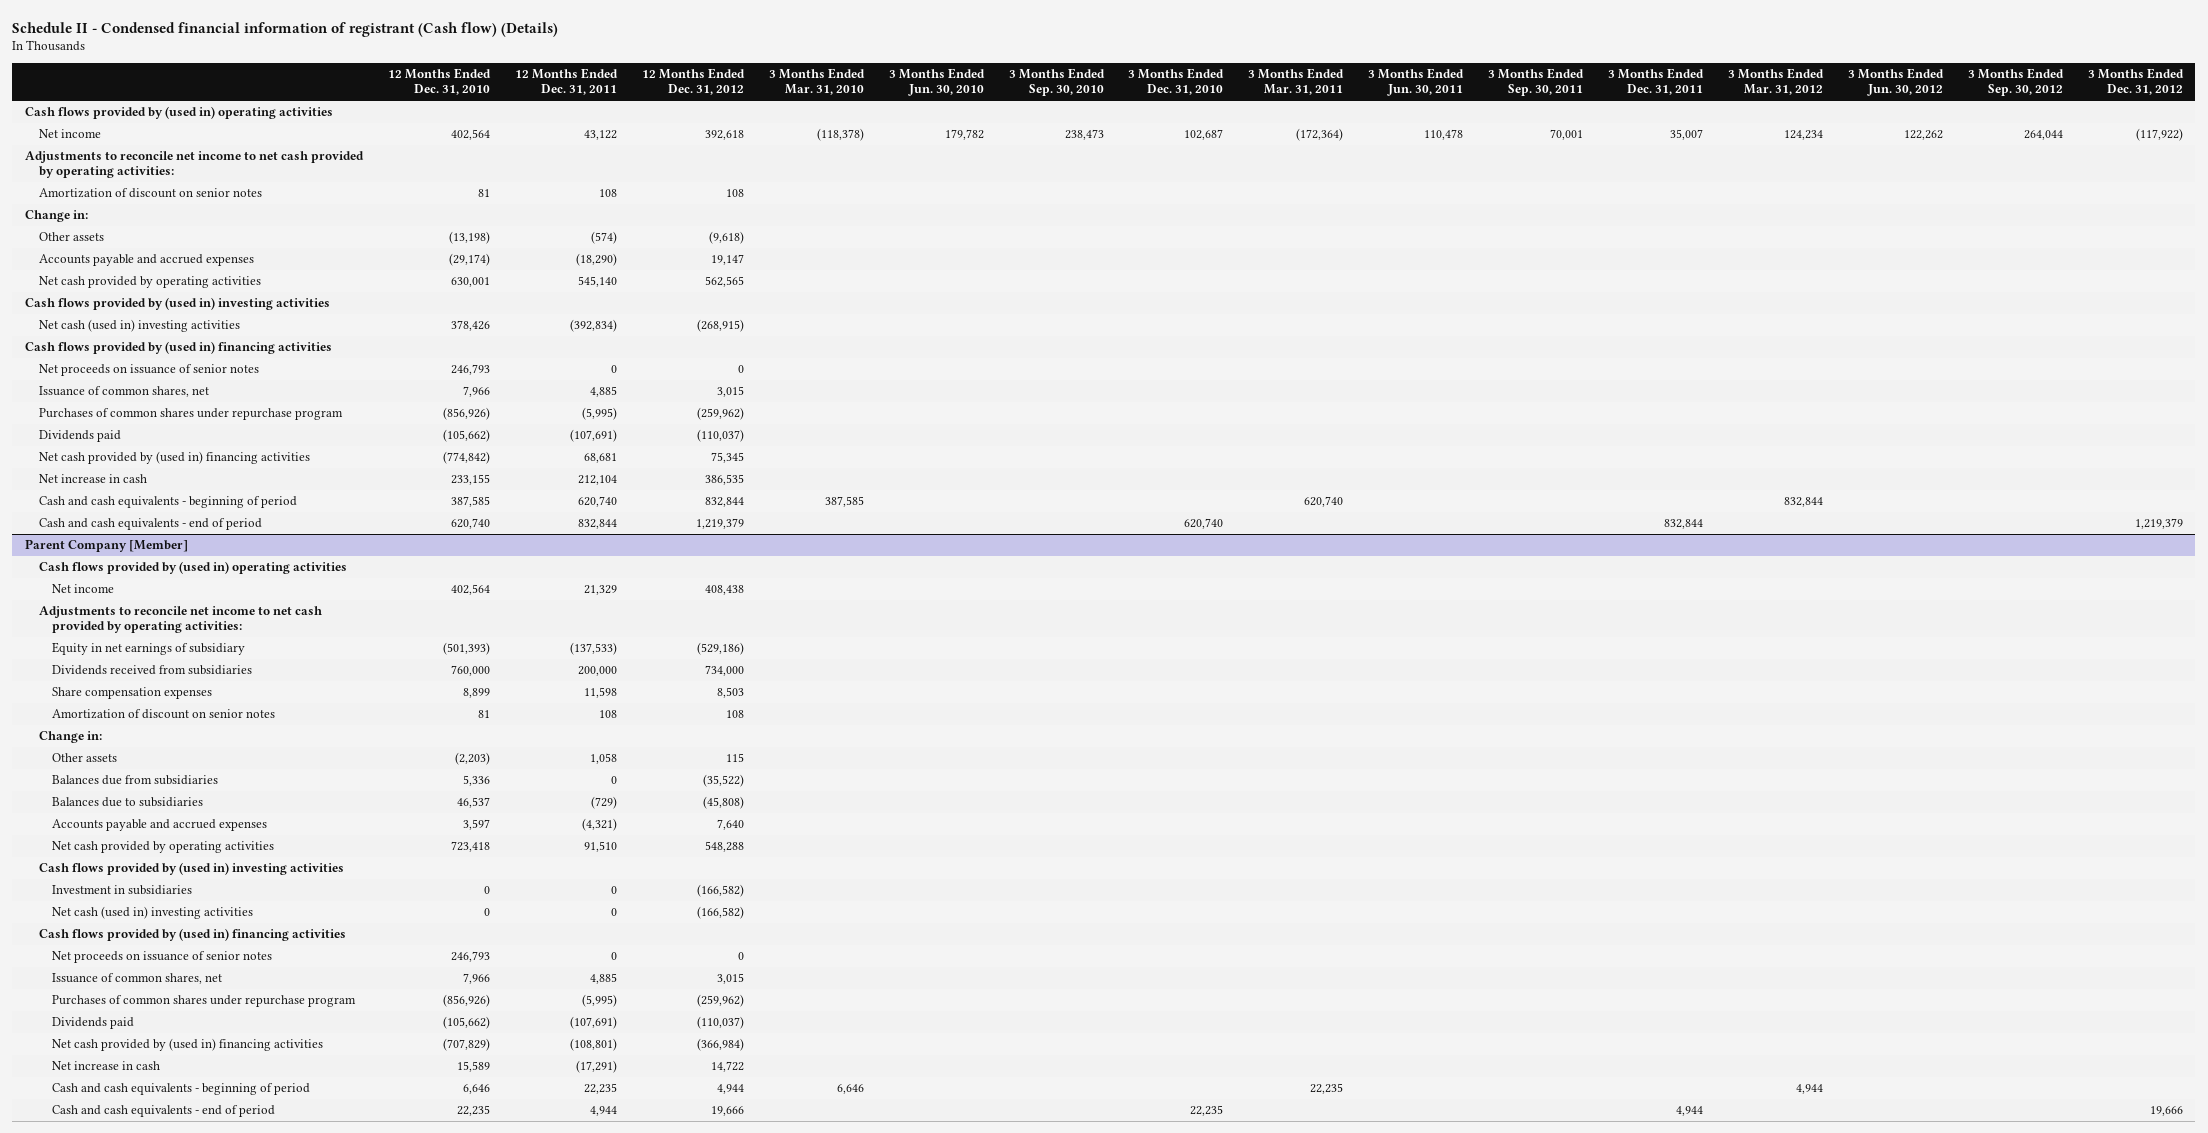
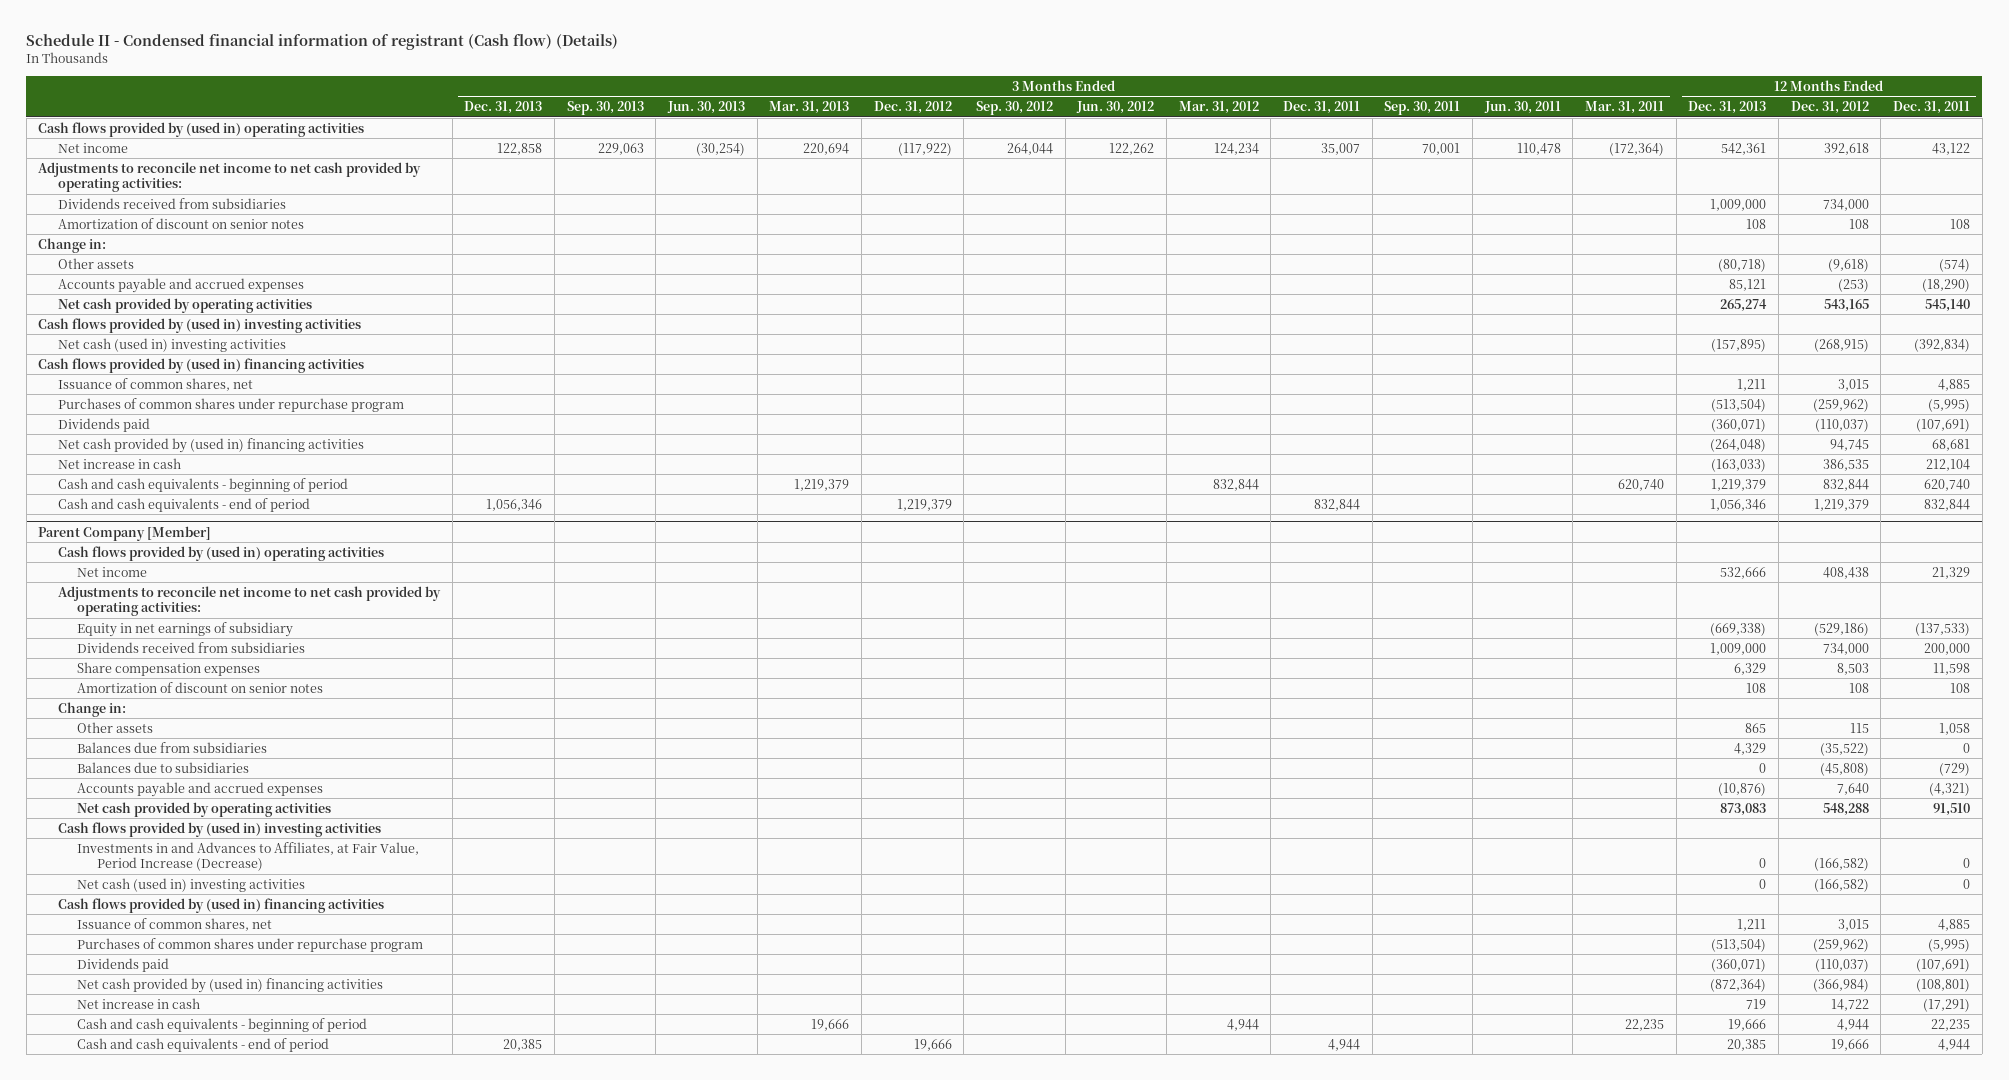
[387,68,491,96] 12 Months Ended Dec. 31, 2010 -> none
[768,68,865,96] 3 Months Ended Mar. 31, 2010 -> none
[888,68,985,97] 3 Months Ended Jun. 30, 2010 -> none
[1008,68,1105,97] 3 Months Ended Sep. 30, 2010 -> none
[1128,68,1225,96] 3 Months Ended Dec. 31, 2010 -> none
none -> [464,101,543,115] Dec. 31, 2013
none -> [566,101,644,116] Sep. 30, 2013
none -> [666,101,745,115] Jun. 30, 2013
none -> [769,101,850,115] Mar. 31, 2013
none -> [1688,101,1767,115] Dec. 31, 2013
none -> [57,197,286,209] Dividends received from subsidiaries
[710,254,744,266] 19,147 -> [1837,278,1869,292] (253)
[704,276,744,288] 562,565 -> [1823,298,1869,312] 543,165
[38,364,259,377] Net proceeds on issuance of senior notes -> none
[710,452,744,464] 75,345 -> [1829,438,1869,451] 94,745
[52,885,193,896] Investment in subsidiaries -> [77,841,420,872] Investments in and Advances to Affiliates, at Fair Value, Period Increase (Decrease)
[52,951,273,964] Net proceeds on issuance of senior notes -> none

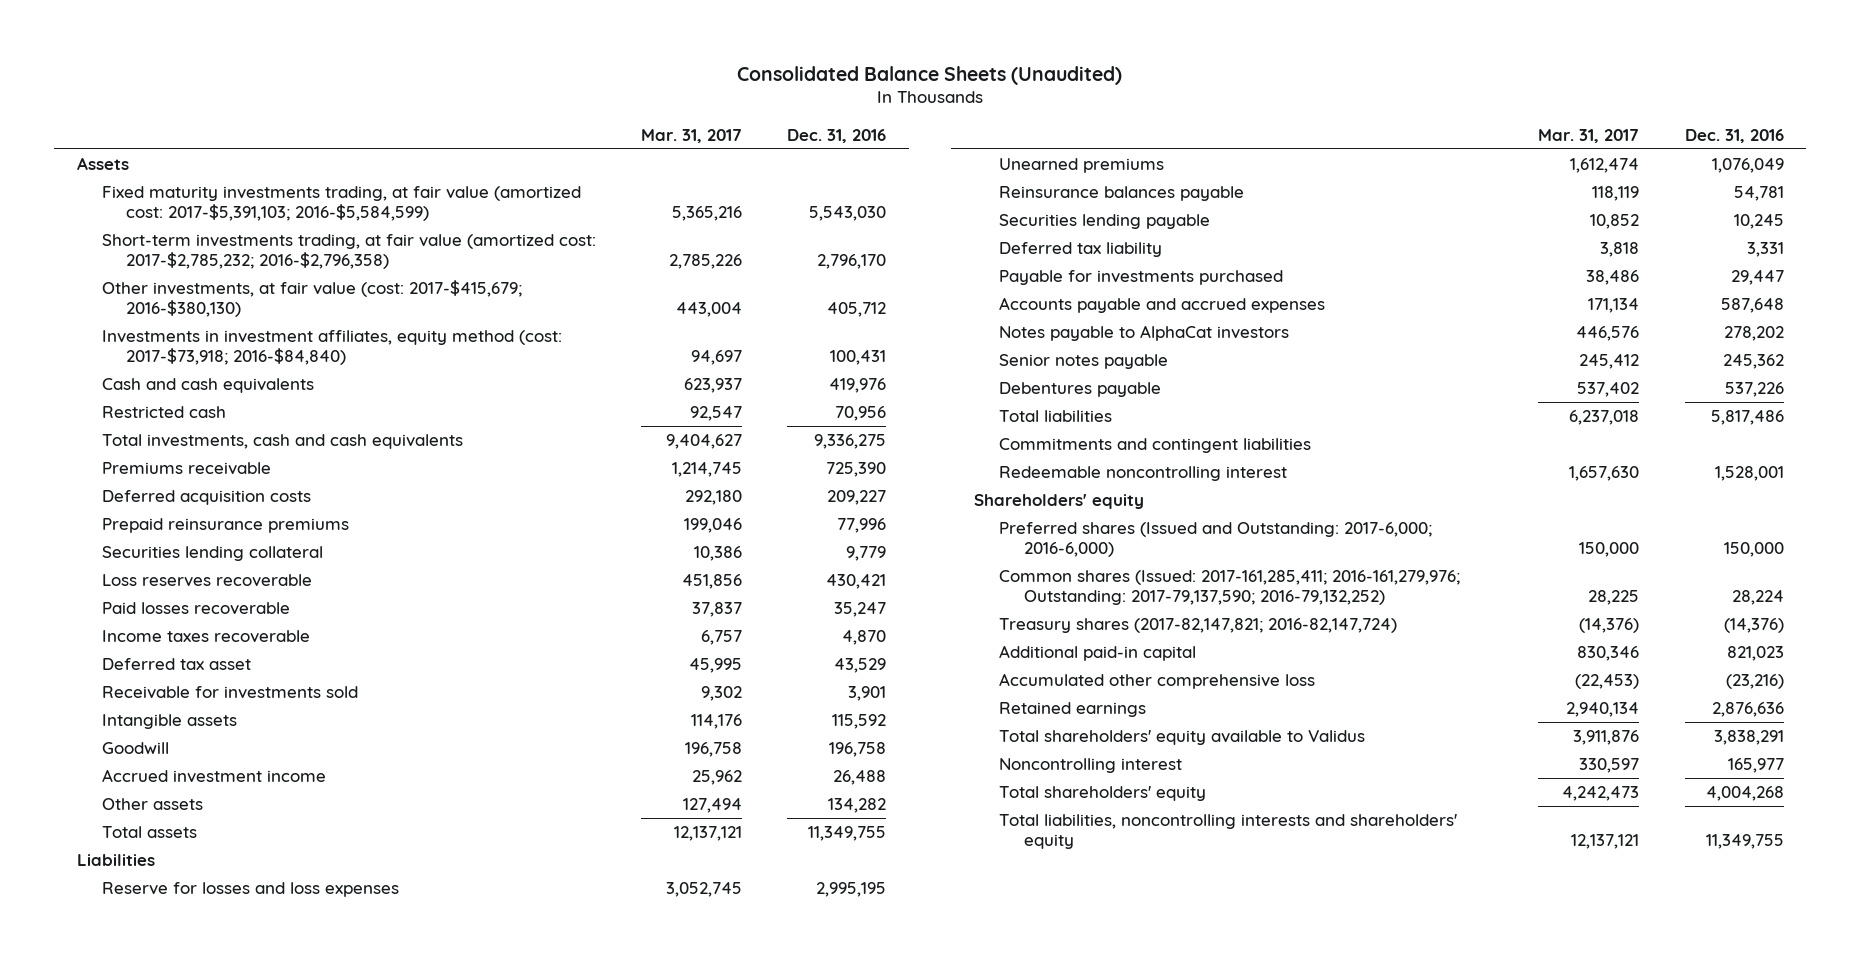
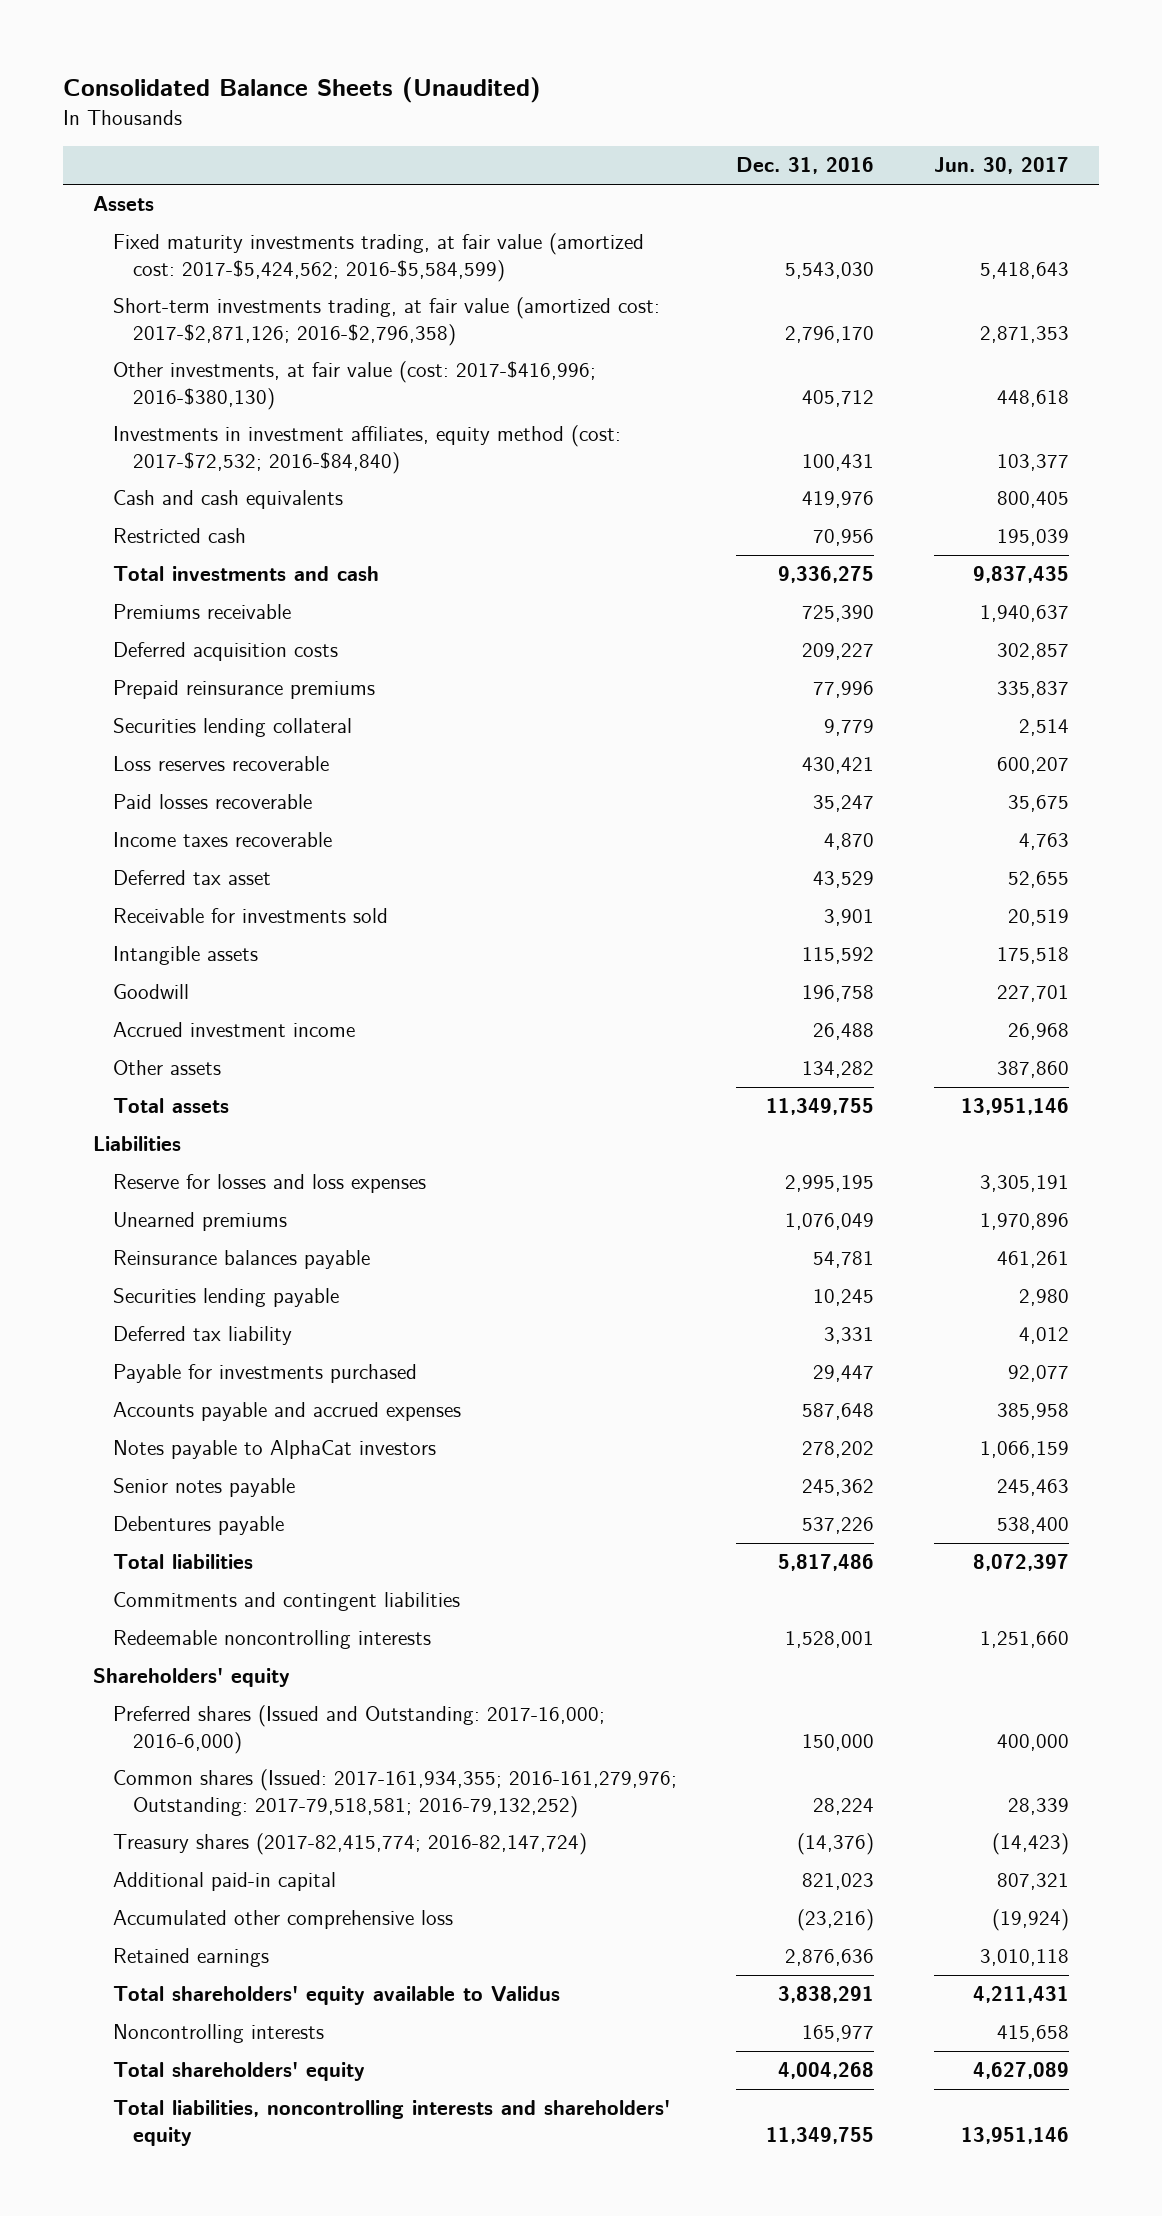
[640,128,742,143] Mar. 31, 2017 -> none
none -> [933,157,1069,175] Jun. 30, 2017
[101,186,581,221] Fixed maturity investments trading, at fair value (amortized cost: 2017-$5,391,103; 2016-$5,584,599) -> [112,233,644,282] Fixed maturity investments trading, at fair value (amortized cost: 2017-$5,424,562; 2016-$5,584,599)
[101,234,596,269] Short-term investments trading, at fair value (amortized cost: 2017-$2,785,232; 2016-$2,796,358) -> [112,297,660,346] Short-term investments trading, at fair value (amortized cost: 2017-$2,871,126; 2016-$2,796,358)
[101,280,522,317] Other investments, at fair value (cost: 2017-$415,679; 2016-$380,130) -> [112,361,596,410] Other investments, at fair value (cost: 2017-$416,996; 2016-$380,130)
[101,330,562,365] Investments in investment affiliates, equity method (cost: 2017-$73,918; 2016-$84,840) -> [112,425,621,474] Investments in investment affiliates, equity method (cost: 2017-$72,532; 2016-$84,840)
[101,434,463,450] Total investments, cash and cash equivalents -> [112,566,379,582] Total investments and cash
[998,466,1287,482] Redeemable noncontrolling interest -> [112,1630,431,1650] Redeemable noncontrolling interests
[998,522,1432,557] Preferred shares (Issued and Outstanding: 2017-6,000; 2016-6,000) -> [112,1705,605,1754] Preferred shares (Issued and Outstanding: 2017-16,000; 2016-6,000)
[998,570,1460,605] Common shares (Issued: 2017-161,285,411; 2016-161,279,976; Outstanding: 2017-79,137,590; 2016-79,132,252) -> [112,1769,677,1818] Common shares (Issued: 2017-161,934,355; 2016-161,279,976; Outstanding: 2017-79,518,581; 2016-79,132,252)
[998,618,1397,634] Treasury shares (2017-82,147,821; 2016-82,147,724) -> [112,1833,587,1856] Treasury shares (2017-82,415,774; 2016-82,147,724)
[998,758,1182,774] Noncontrolling interest -> [112,2024,324,2044] Noncontrolling interests

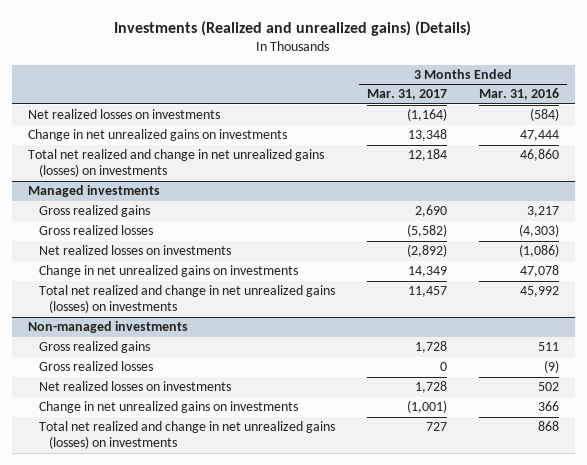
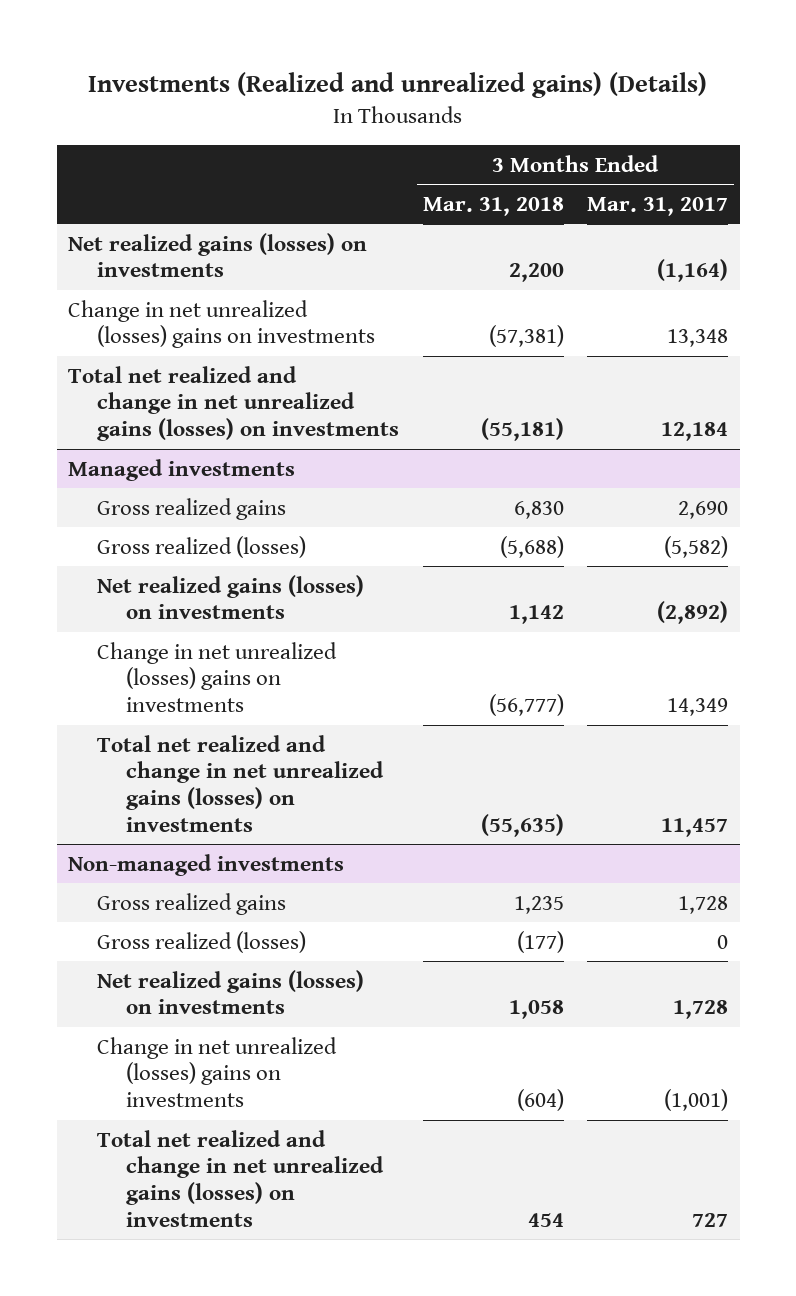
[478,88,559,101] Mar. 31, 2016 -> none
none -> [422,196,564,216] Mar. 31, 2018
[27,109,220,120] Net realized losses on investments -> [68,232,368,278] Net realized gains (losses) on investments
[27,129,287,142] Change in net unrealized gains on investments -> [68,299,376,349] Change in net unrealized (losses) gains on investments
[38,225,153,236] Gross realized losses -> [97,535,307,558] Gross realized (losses)
[38,245,231,256] Net realized losses on investments -> [97,574,365,620] Net realized gains (losses) on investments
[38,265,298,278] Change in net unrealized gains on investments -> [97,641,338,713] Change in net unrealized (losses) gains on investments
[38,361,153,372] Gross realized losses -> [97,930,307,953] Gross realized (losses)
[38,381,231,392] Net realized losses on investments -> [97,969,365,1015] Net realized gains (losses) on investments
[38,401,298,414] Change in net unrealized gains on investments -> [97,1036,338,1108] Change in net unrealized (losses) gains on investments

